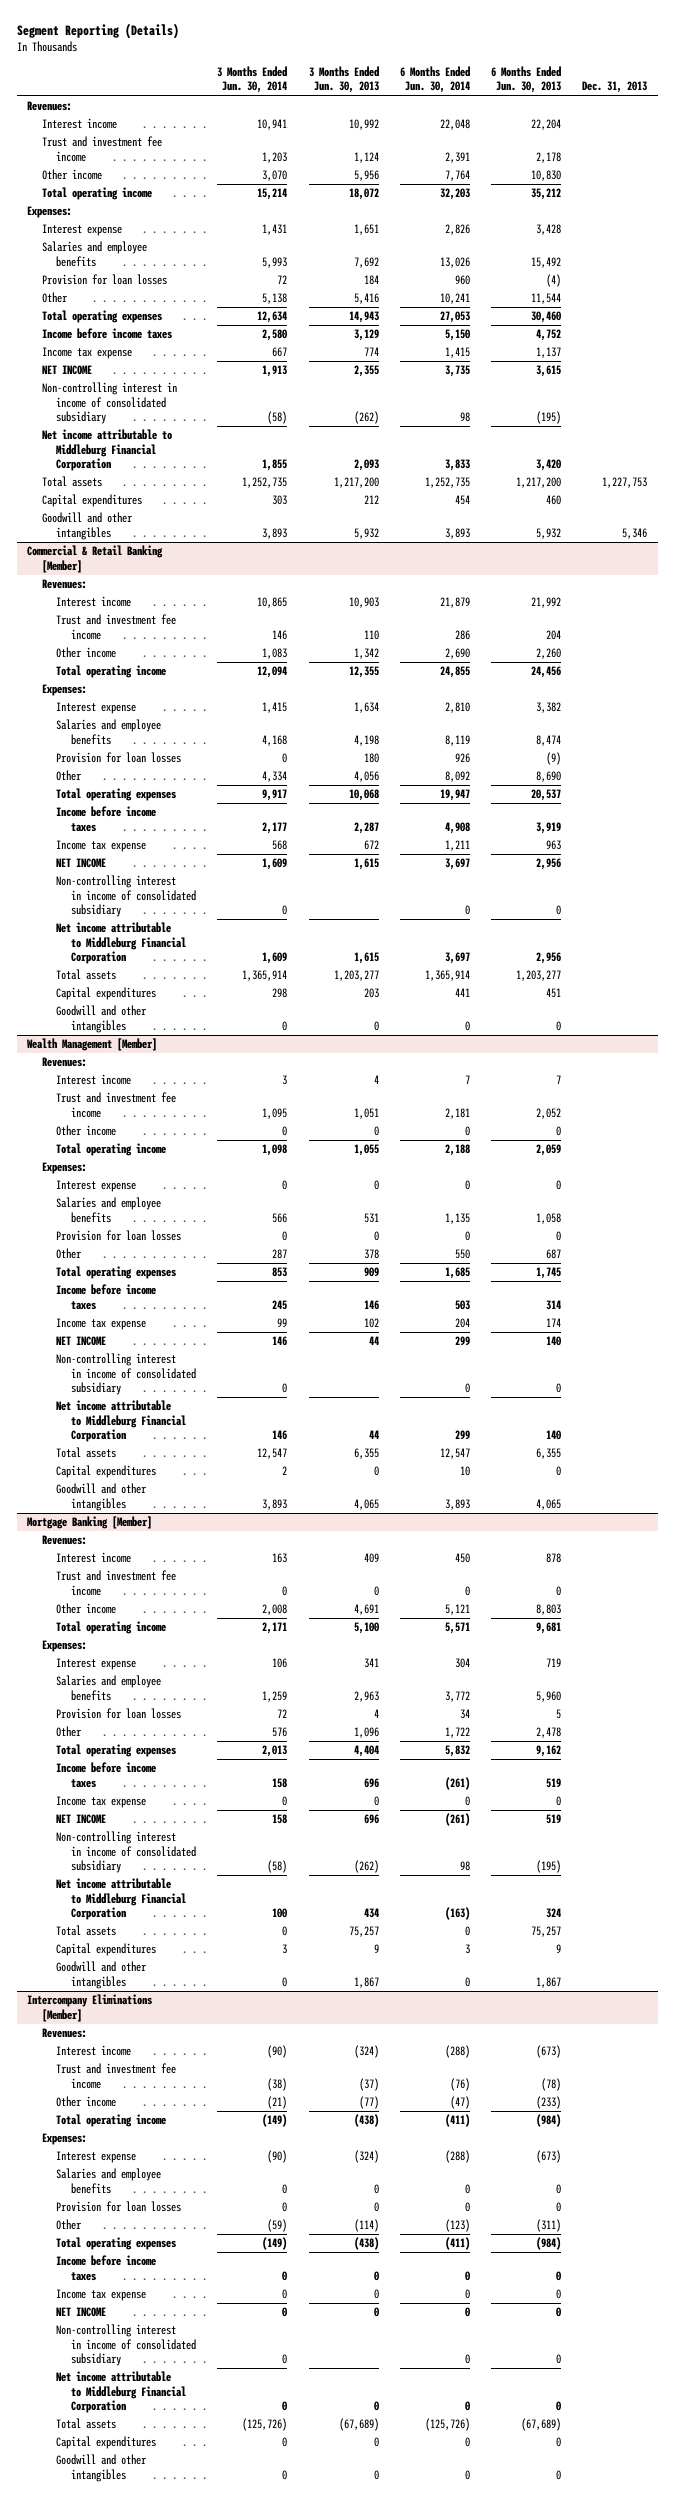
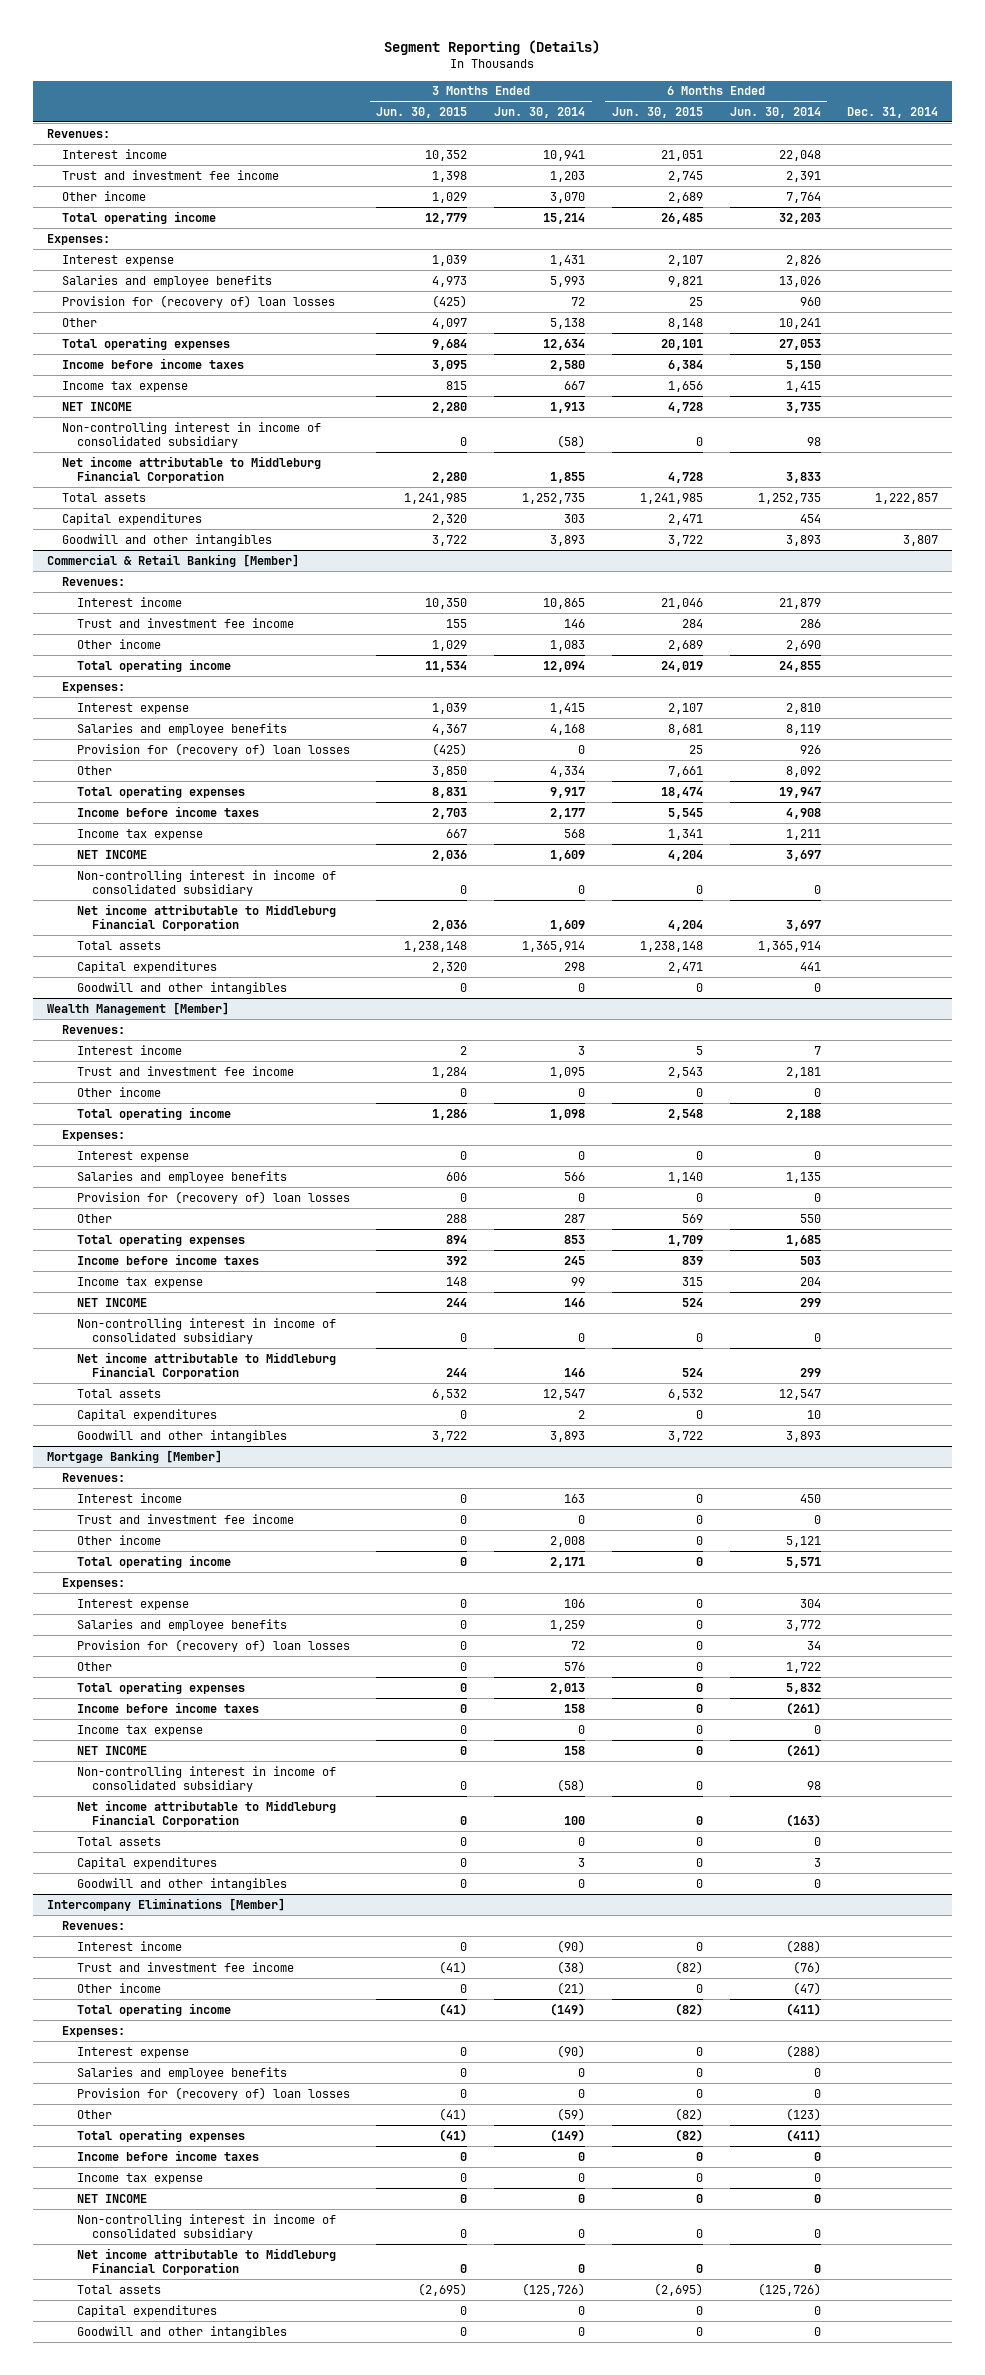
[308,66,379,94] 3 Months Ended Jun. 30, 2013 -> none
[490,66,561,94] 6 Months Ended Jun. 30, 2013 -> none
[582,81,648,94] Dec. 31, 2013 -> none
none -> [376,106,468,118] Jun. 30, 2015
none -> [611,106,703,118] Jun. 30, 2015
none -> [847,106,939,118] Dec. 31, 2014
[41,274,167,286] Provision for loan losses -> [61,294,335,308] Provision for (recovery of) loan losses
[56,752,182,764] Provision for loan losses -> [76,742,350,756] Provision for (recovery of) loan losses
[56,1230,182,1242] Provision for loan losses -> [76,1190,350,1204] Provision for (recovery of) loan losses
[56,1708,182,1720] Provision for loan losses -> [76,1638,350,1652] Provision for (recovery of) loan losses
[56,2201,182,2213] Provision for loan losses -> [76,2086,350,2100] Provision for (recovery of) loan losses

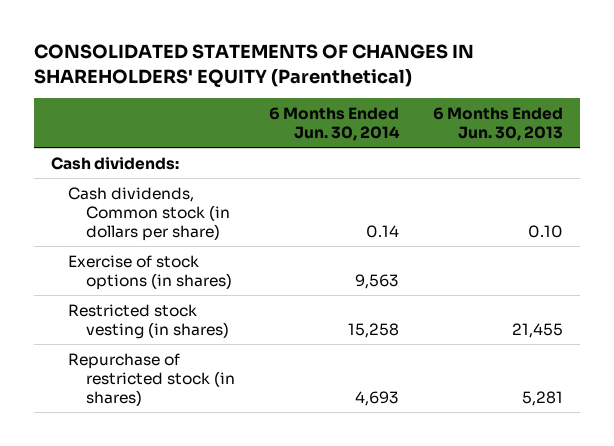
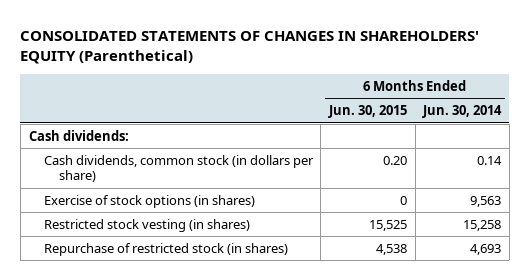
[432,106,563,142] 6 Months Ended Jun. 30, 2013 -> none
none -> [328,105,408,119] Jun. 30, 2015
[68,186,230,242] Cash dividends, Common stock (in dollars per share) -> [43,154,314,183] Cash dividends, common stock (in dollars per share)

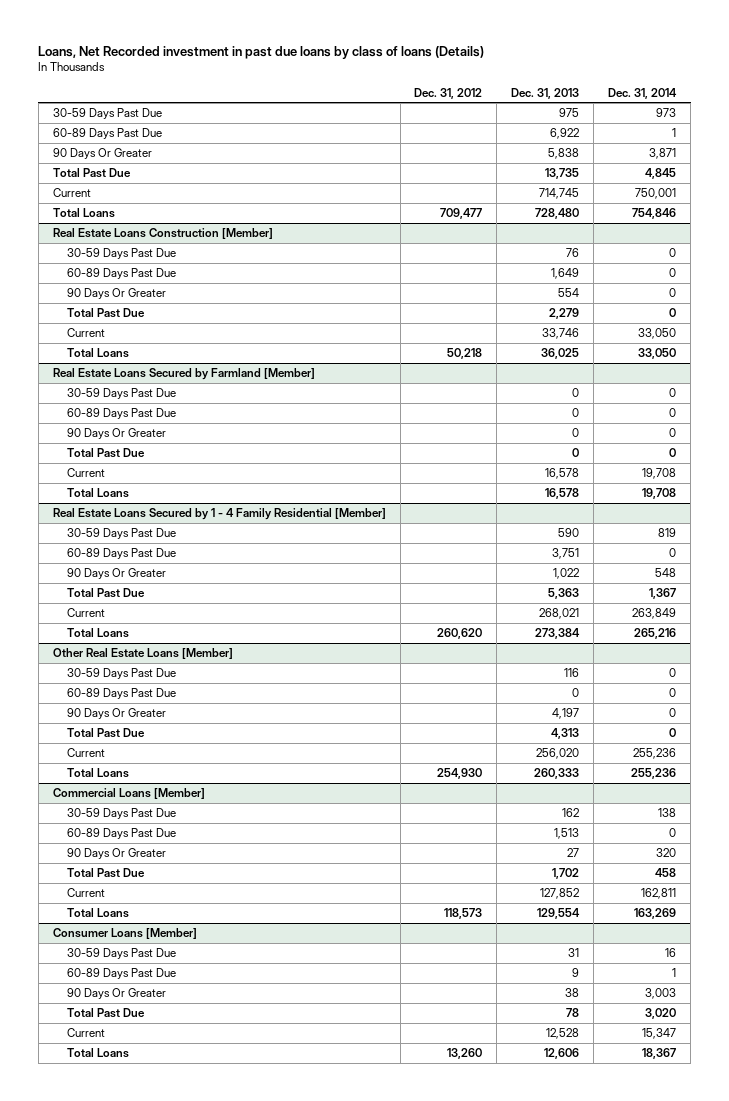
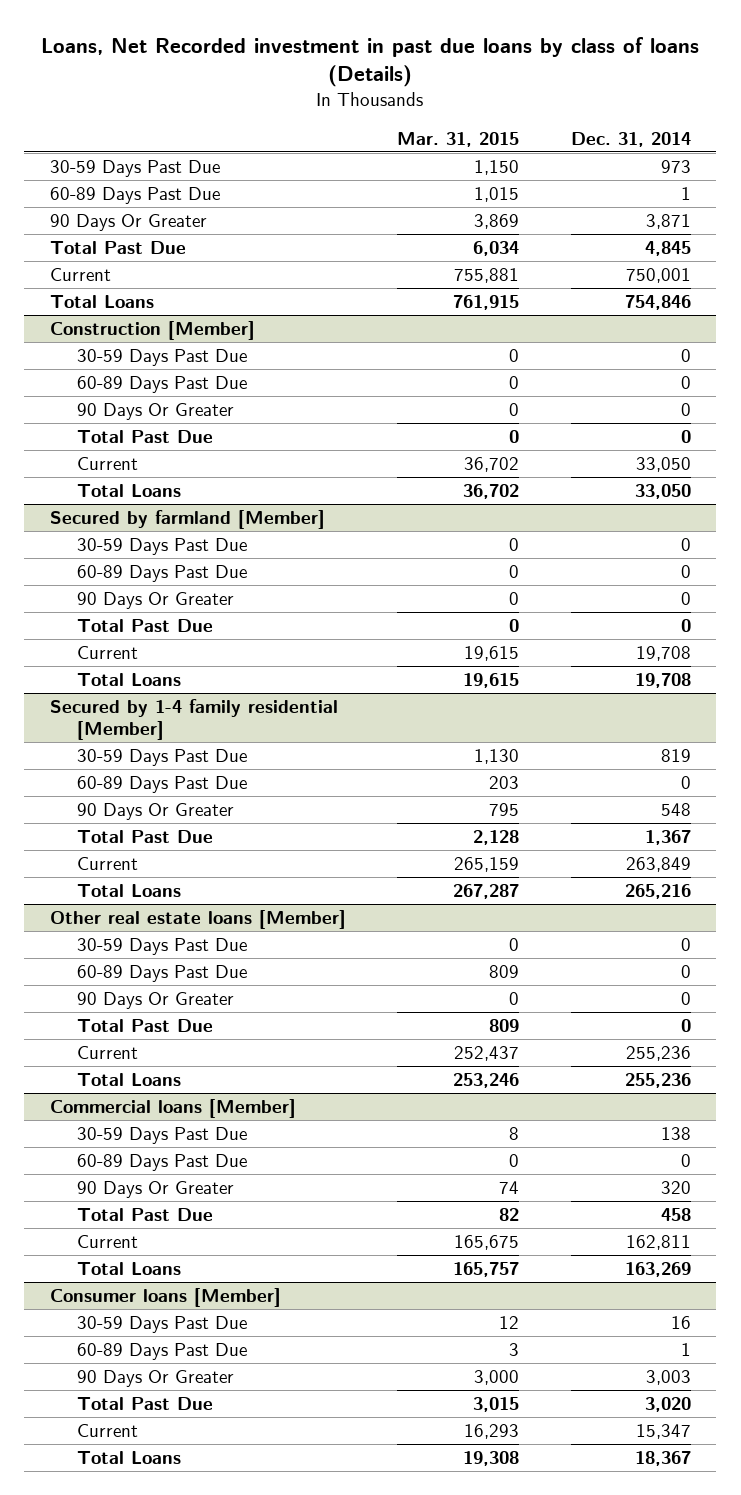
[414,87,483,99] Dec. 31, 2012 -> none
[511,87,580,99] Dec. 31, 2013 -> none
none -> [397,131,520,147] Mar. 31, 2015
[52,228,273,240] Real Estate Loans Construction [Member] -> [49,320,255,340] Construction [Member]
[52,368,315,381] Real Estate Loans Secured by Farmland [Member] -> [49,509,325,529] Secured by farmland [Member]
[52,508,386,521] Real Estate Loans Secured by 1 - 4 Family Residential [Member] -> [49,698,338,740] Secured by 1-4 family residential [Member]
[52,648,233,660] Other Real Estate Loans [Member] -> [49,909,346,929] Other real estate loans [Member]
[52,788,205,800] Commercial Loans [Member] -> [49,1098,296,1118] Commercial loans [Member]
[52,928,197,940] Consumer Loans [Member] -> [49,1287,281,1307] Consumer loans [Member]

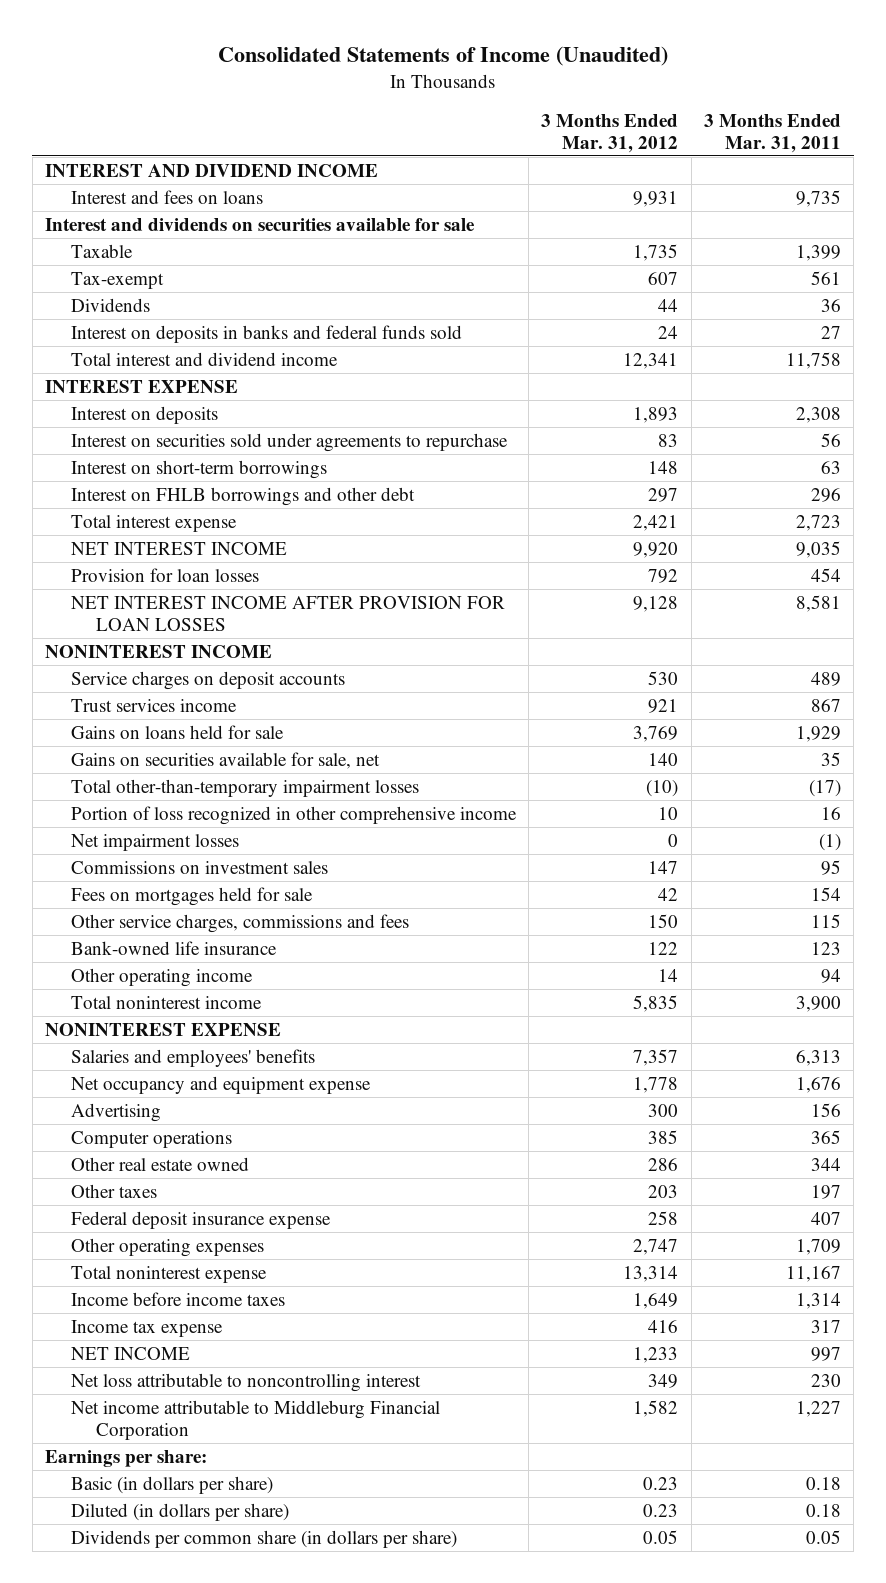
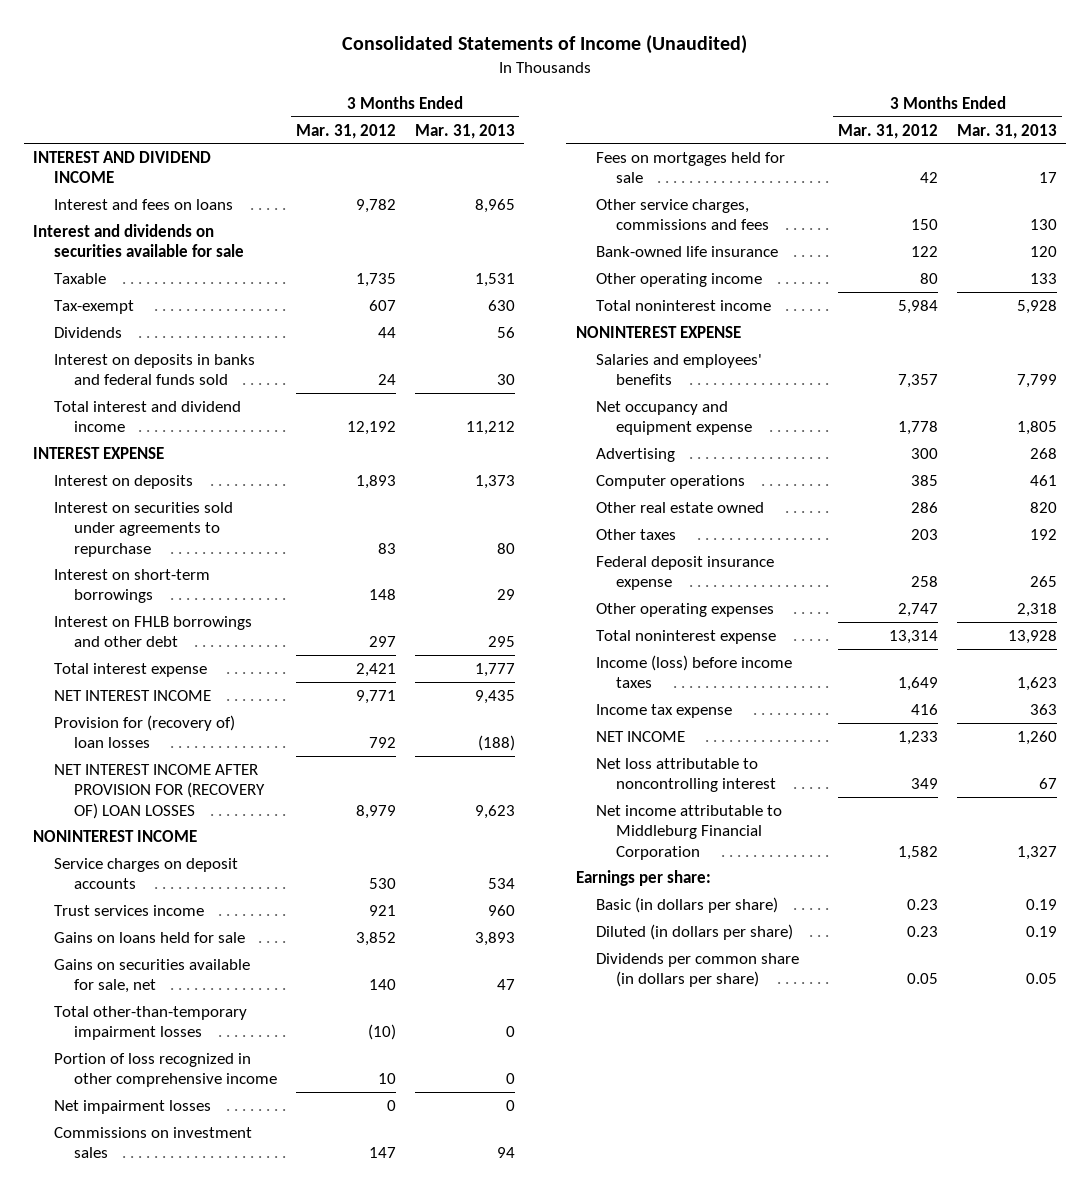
[703,113,841,153] 3 Months Ended Mar. 31, 2011 -> none
none -> [414,123,515,139] Mar. 31, 2013
[633,190,679,207] 9,931 -> [355,198,396,213] 9,782
[623,352,679,369] 12,341 -> [346,421,396,436] 12,192
[633,541,679,558] 9,920 -> [355,689,396,704] 9,771
[70,567,259,582] Provision for loan losses -> [53,714,235,749] Provision for (recovery of) loan losses
[70,595,505,631] NET INTEREST INCOME AFTER PROVISION FOR LOAN LOSSES -> [53,763,265,819] NET INTEREST INCOME AFTER PROVISION FOR (RECOVERY OF) LOAN LOSSES
[633,595,679,612] 9,128 -> [355,804,396,819] 8,979
[633,725,679,742] 3,769 -> [355,931,396,946] 3,852
[658,968,679,982] 14 -> [920,272,939,284] 80
[633,994,679,1012] 5,835 -> [898,299,939,314] 5,984
[70,1291,285,1306] Income before income taxes -> [596,654,793,689] Income (loss) before income taxes

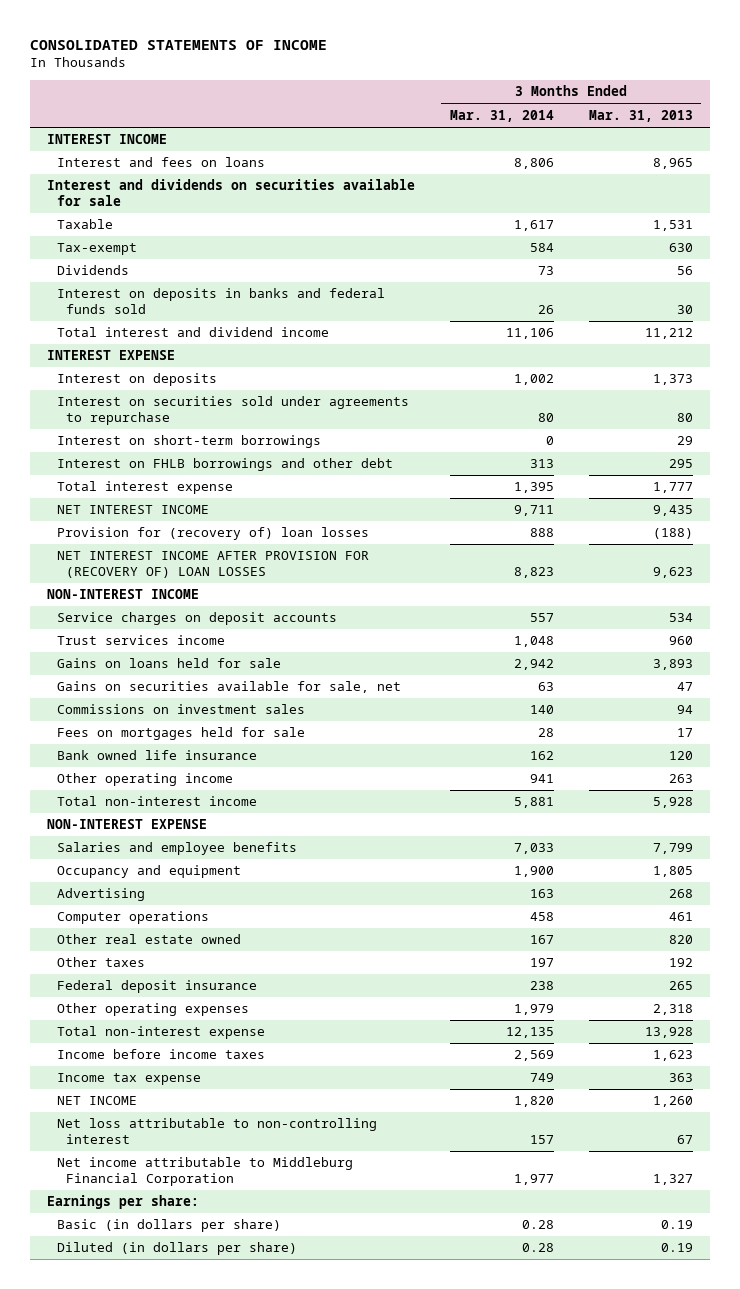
[342,35,748,55] Consolidated Statements of Income (Unaudited) -> [30,40,328,51] CONSOLIDATED STATEMENTS OF INCOME
[295,123,396,139] Mar. 31, 2012 -> none
none -> [450,109,555,122] Mar. 31, 2014
[33,150,212,184] INTEREST AND DIVIDEND INCOME -> [47,134,168,145] INTEREST INCOME
[33,829,198,842] NONINTEREST INCOME -> [47,589,200,600] NON-INTEREST INCOME
[53,1005,247,1041] Total other-than-temporary impairment losses -> none
[53,1052,277,1088] Portion of loss recognized in other comprehensive income -> none
[53,1099,211,1114] Net impairment losses -> none
[596,198,770,231] Other service charges, commissions and fees -> none
[596,245,779,257] Bank-owned life insurance -> [56,750,257,761] Bank owned life insurance
[1030,272,1058,284] 133 -> [668,774,693,784] 263
[596,299,772,311] Total noninterest income -> [56,796,257,807] Total non-interest income
[575,325,741,338] NONINTEREST EXPENSE -> [47,819,208,830] NON-INTEREST EXPENSE
[596,353,763,386] Salaries and employees' benefits -> [56,842,297,856] Salaries and employee benefits
[596,400,753,436] Net occupancy and equipment expense -> [56,865,241,879] Occupancy and equipment
[596,555,775,591] Federal deposit insurance expense -> [56,980,257,994] Federal deposit insurance
[596,629,777,644] Total noninterest expense -> [56,1026,265,1040] Total non-interest expense
[596,654,793,689] Income (loss) before income taxes -> [56,1049,265,1060] Income before income taxes
[596,757,777,793] Net loss attributable to noncontrolling interest -> [56,1118,377,1145] Net loss attributable to non-controlling interest
[596,952,800,988] Dividends per common share (in dollars per share) -> none

